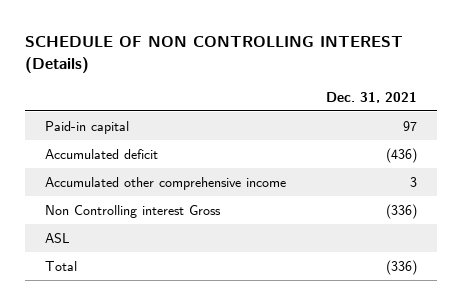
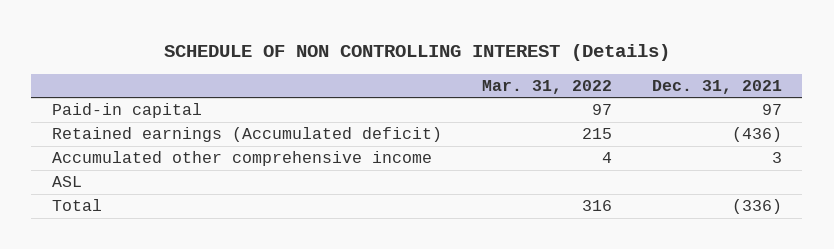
none -> [481,79,612,94] Mar. 31, 2022
[45,149,159,160] Accumulated deficit -> [51,127,442,143] Retained earnings (Accumulated deficit)
[45,205,222,219] Non Controlling interest Gross -> none

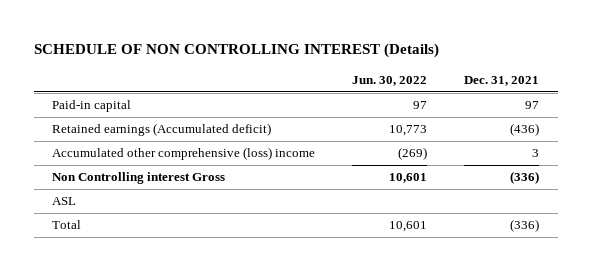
[481,79,612,94] Mar. 31, 2022 -> none
none -> [352,76,428,87] Jun. 30, 2022
[51,151,432,167] Accumulated other comprehensive income -> [52,147,316,161] Accumulated other comprehensive (loss) income
none -> [52,172,226,185] Non Controlling interest Gross

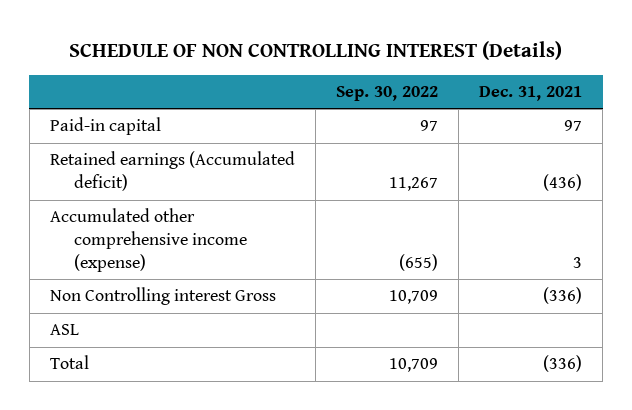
[352,76,428,87] Jun. 30, 2022 -> none
none -> [335,86,438,102] Sep. 30, 2022
[52,147,316,161] Accumulated other comprehensive (loss) income -> [49,208,248,273] Accumulated other comprehensive income (expense)

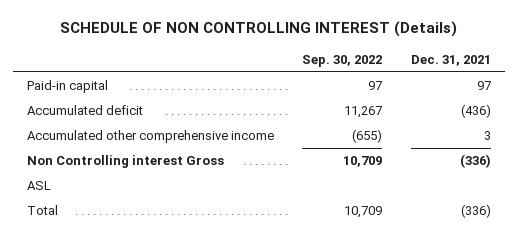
[49,151,295,192] Retained earnings (Accumulated deficit) -> [27,105,144,116] Accumulated deficit
[49,208,248,273] Accumulated other comprehensive income (expense) -> [27,130,275,144] Accumulated other comprehensive income

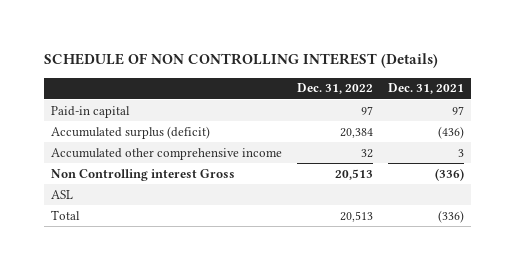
[302,54,383,67] Sep. 30, 2022 -> none
none -> [297,83,374,95] Dec. 31, 2022
[27,105,144,116] Accumulated deficit -> [51,125,211,139] Accumulated surplus (deficit)

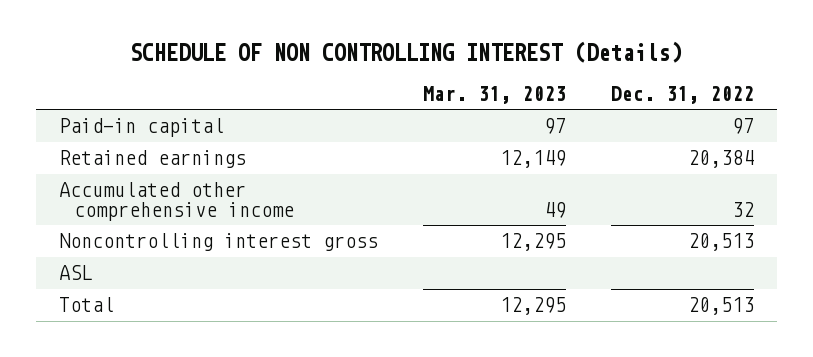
[387,83,464,95] Dec. 31, 2021 -> none
none -> [422,85,566,104] Mar. 31, 2023
[51,125,211,139] Accumulated surplus (deficit) -> [58,150,246,169] Retained earnings
[51,168,236,181] Non Controlling interest Gross -> [58,233,378,252] Noncontrolling interest gross

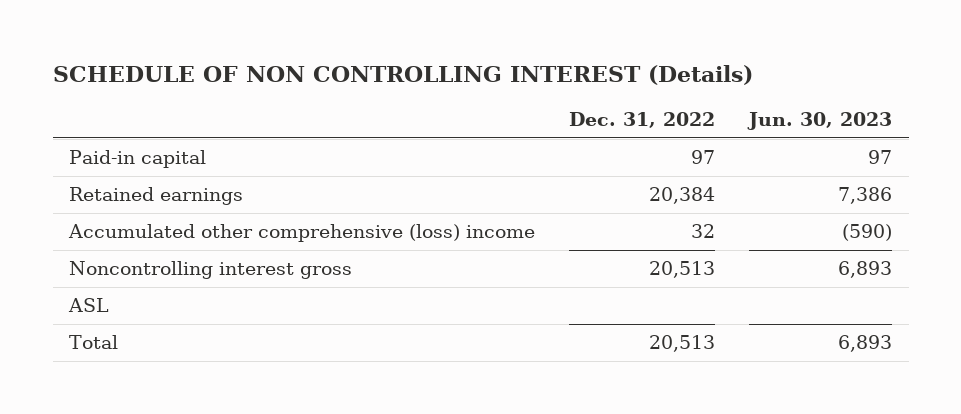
[422,85,566,104] Mar. 31, 2023 -> none
none -> [746,111,892,130] Jun. 30, 2023
[58,182,294,221] Accumulated other comprehensive income -> [68,224,536,243] Accumulated other comprehensive (loss) income

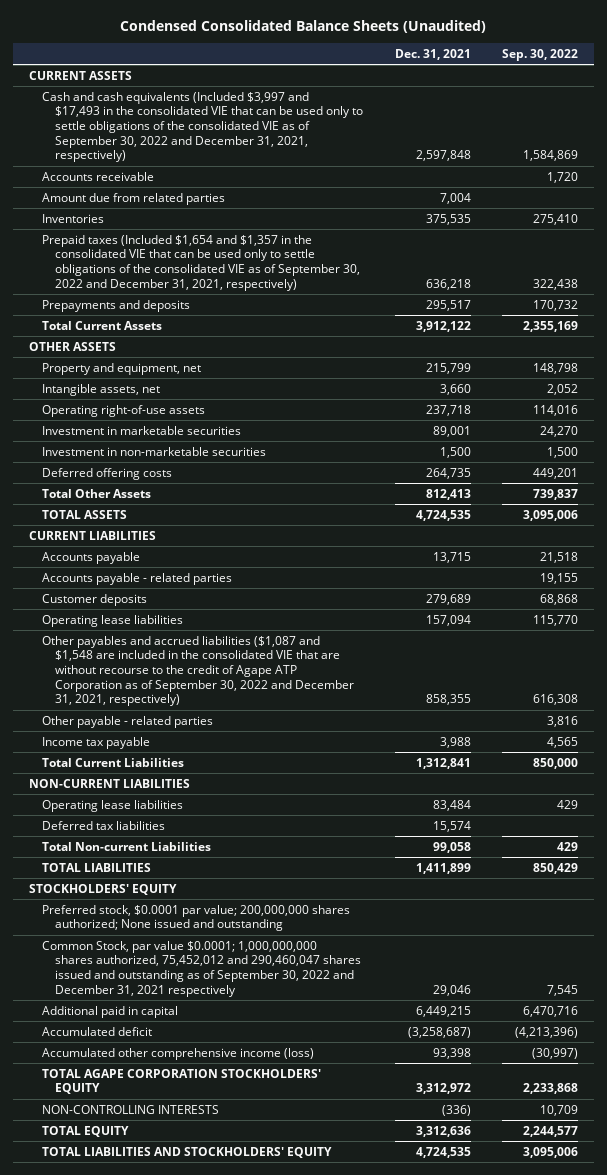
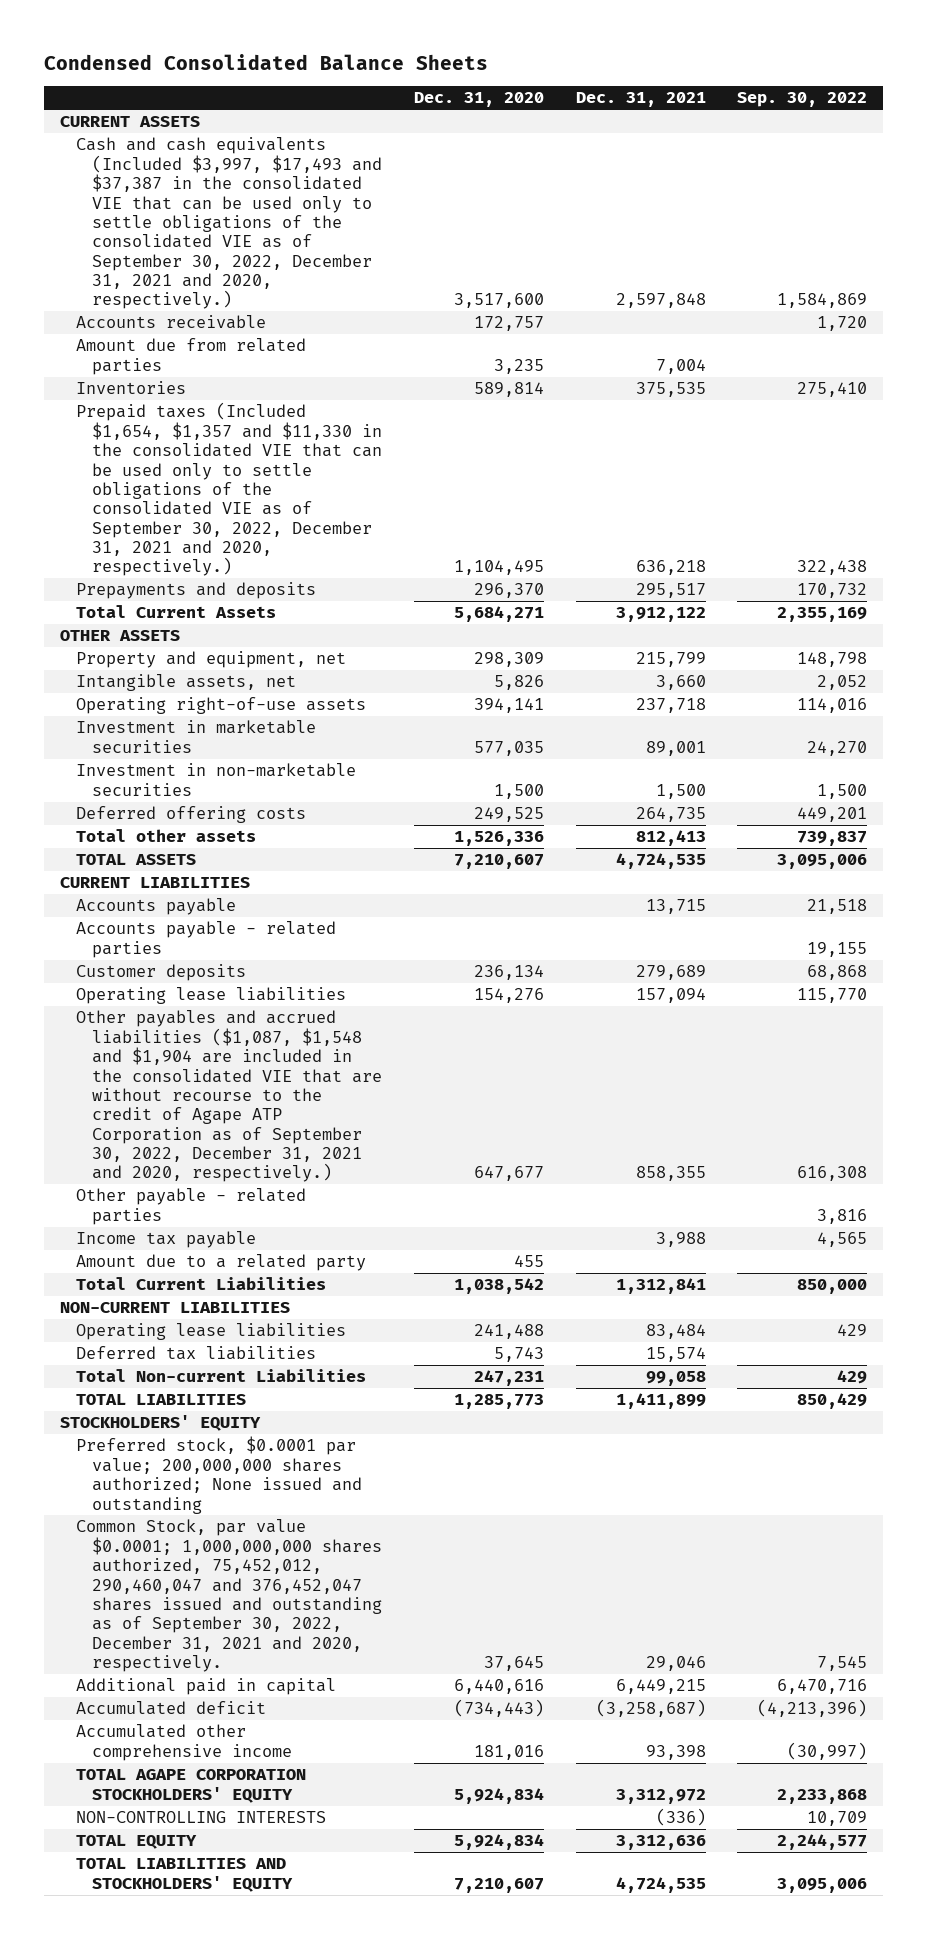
[120,20,487,34] Condensed Consolidated Balance Sheets (Unaudited) -> [44,53,489,70] Condensed Consolidated Balance Sheets
none -> [414,92,545,108] Dec. 31, 2020
[41,91,363,163] Cash and cash equivalents (Included $3,997 and $17,493 in the consolidated VIE that can be used only to settle obligations of the consolidated VIE as of September 30, 2022 and December 31, 2021, respectively) -> [76,137,383,310] Cash and cash equivalents (Included $3,997, $17,493 and $37,387 in the consolidated VIE that can be used only to settle obligations of the consolidated VIE as of September 30, 2022, December 31, 2021 and 2020, respectively.)
[41,234,360,291] Prepaid taxes (Included $1,654 and $1,357 in the consolidated VIE that can be used only to settle obligations of the consolidated VIE as of September 30, 2022 and December 31, 2021, respectively) -> [76,402,383,577] Prepaid taxes (Included $1,654, $1,357 and $11,330 in the consolidated VIE that can be used only to settle obligations of the consolidated VIE as of September 30, 2022, December 31, 2021 and 2020, respectively.)
[41,488,151,498] Total Other Assets -> [76,829,257,843] Total other assets
[41,635,354,707] Other payables and accrued liabilities ($1,087 and $1,548 are included in the consolidated VIE that are without recourse to the credit of Agape ATP Corporation as of September 30, 2022 and December 31, 2021, respectively) -> [76,1010,383,1183] Other payables and accrued liabilities ($1,087, $1,548 and $1,904 are included in the consolidated VIE that are without recourse to the credit of Agape ATP Corporation as of September 30, 2022, December 31, 2021 and 2020, respectively.)
none -> [76,1254,367,1272] Amount due to a related party
[41,940,361,997] Common Stock, par value $0.0001; 1,000,000,000 shares authorized, 75,452,012 and 290,460,047 shares issued and outstanding as of September 30, 2022 and December 31, 2021 respectively -> [76,1519,383,1673] Common Stock, par value $0.0001; 1,000,000,000 shares authorized, 75,452,012, 290,460,047 and 376,452,047 shares issued and outstanding as of September 30, 2022, December 31, 2021 and 2020, respectively.
[41,1047,314,1060] Accumulated other comprehensive income (loss) -> [76,1724,293,1761] Accumulated other comprehensive income

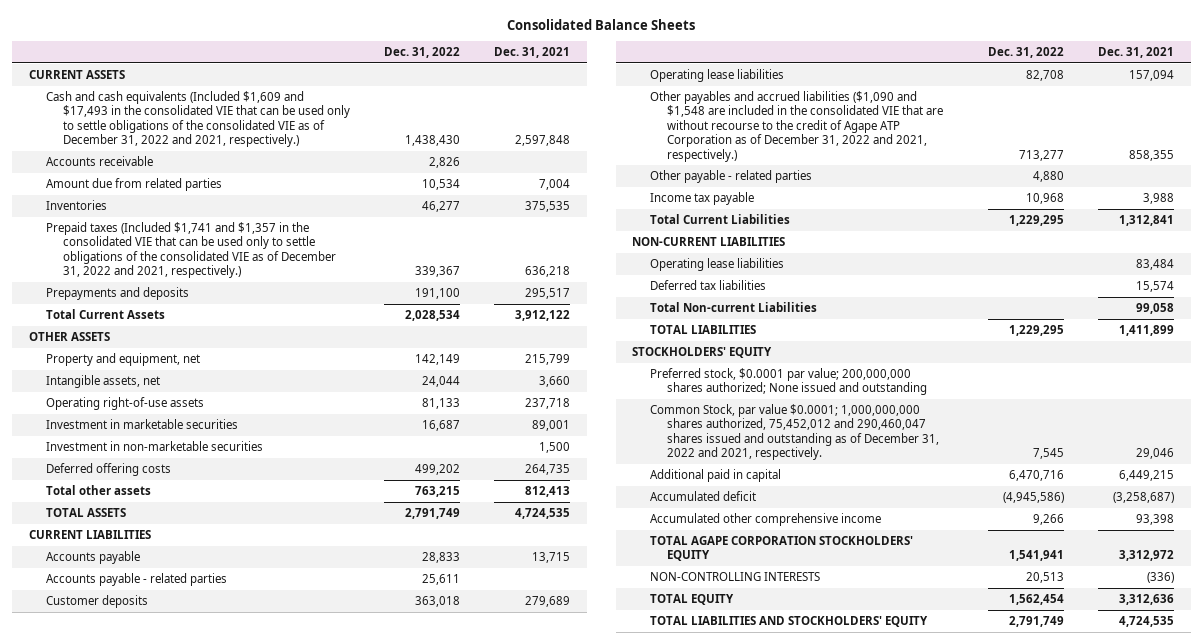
[44,53,489,70] Condensed Consolidated Balance Sheets -> [507,18,696,30] Consolidated Balance Sheets
[414,92,545,108] Dec. 31, 2020 -> none
[737,92,868,108] Sep. 30, 2022 -> none
none -> [384,46,461,58] Dec. 31, 2022
[76,137,383,310] Cash and cash equivalents (Included $3,997, $17,493 and $37,387 in the consolidated VIE that can be used only to settle obligations of the consolidated VIE as of September 30, 2022, December 31, 2021 and 2020, respectively.) -> [45,90,351,148] Cash and cash equivalents (Included $1,609 and $17,493 in the consolidated VIE that can be used only to settle obligations of the consolidated VIE as of December 31, 2022 and 2021, respectively.)
[76,402,383,577] Prepaid taxes (Included $1,654, $1,357 and $11,330 in the consolidated VIE that can be used only to settle obligations of the consolidated VIE as of September 30, 2022, December 31, 2021 and 2020, respectively.) -> [45,221,337,279] Prepaid taxes (Included $1,741 and $1,357 in the consolidated VIE that can be used only to settle obligations of the consolidated VIE as of December 31, 2022 and 2021, respectively.)
[76,1010,383,1183] Other payables and accrued liabilities ($1,087, $1,548 and $1,904 are included in the consolidated VIE that are without recourse to the credit of Agape ATP Corporation as of September 30, 2022, December 31, 2021 and 2020, respectively.) -> [649,90,944,162] Other payables and accrued liabilities ($1,090 and $1,548 are included in the consolidated VIE that are without recourse to the credit of Agape ATP Corporation as of December 31, 2022 and 2021, respectively.)
[76,1254,367,1272] Amount due to a related party -> none
[76,1519,383,1673] Common Stock, par value $0.0001; 1,000,000,000 shares authorized, 75,452,012, 290,460,047 and 376,452,047 shares issued and outstanding as of September 30, 2022, December 31, 2021 and 2020, respectively. -> [649,403,940,461] Common Stock, par value $0.0001; 1,000,000,000 shares authorized, 75,452,012 and 290,460,047 shares issued and outstanding as of December 31, 2022 and 2021, respectively.

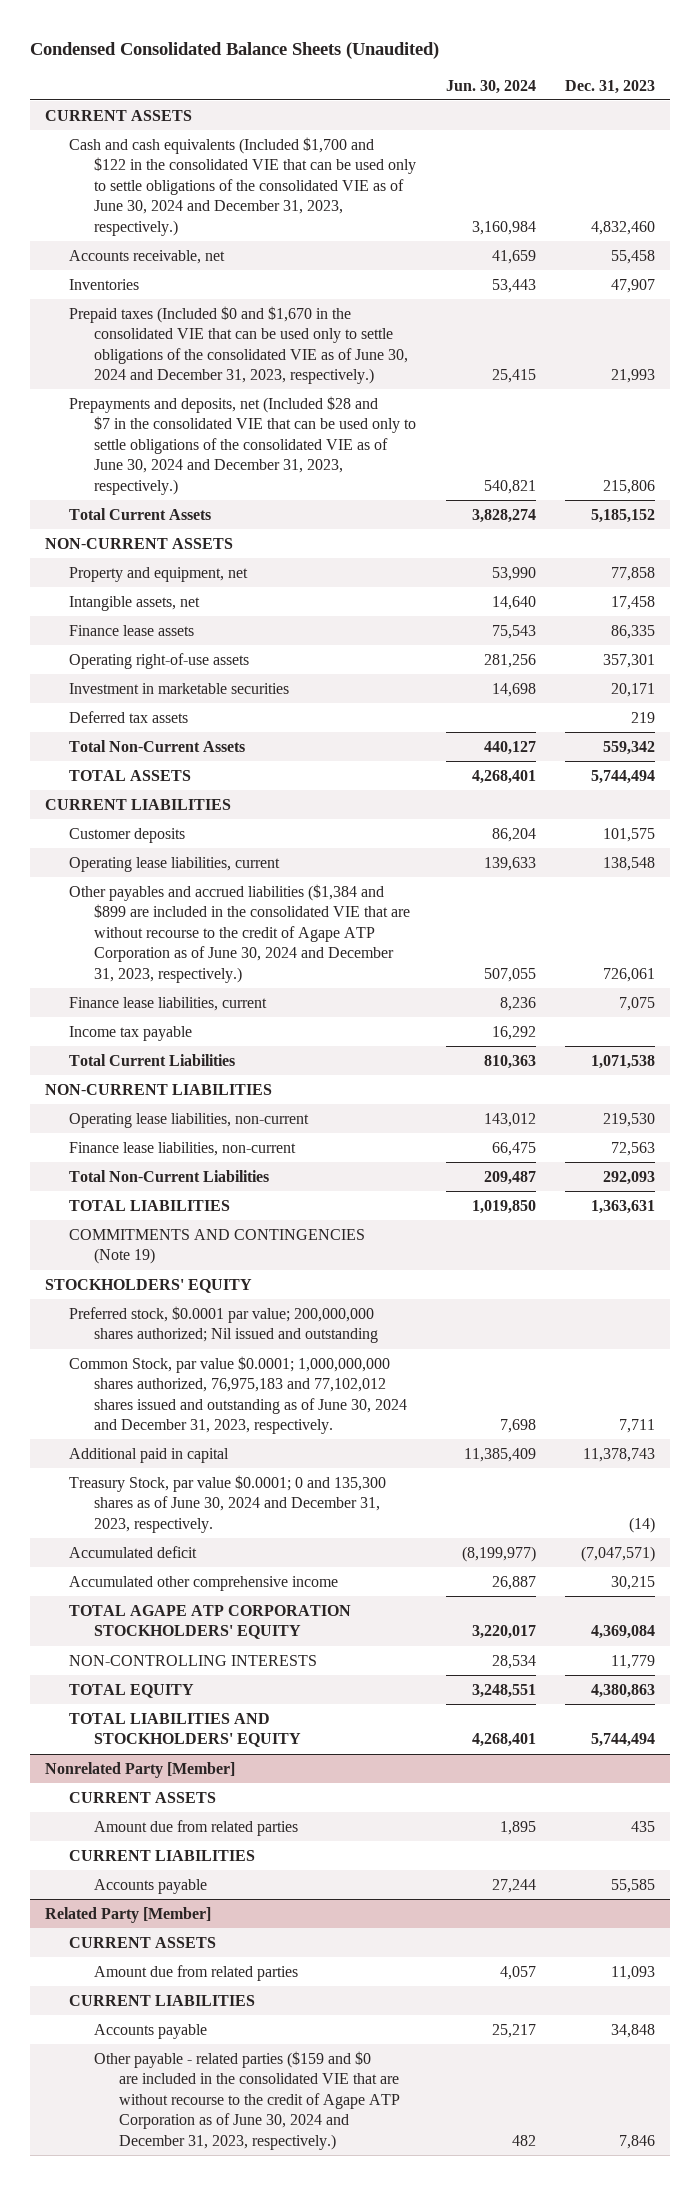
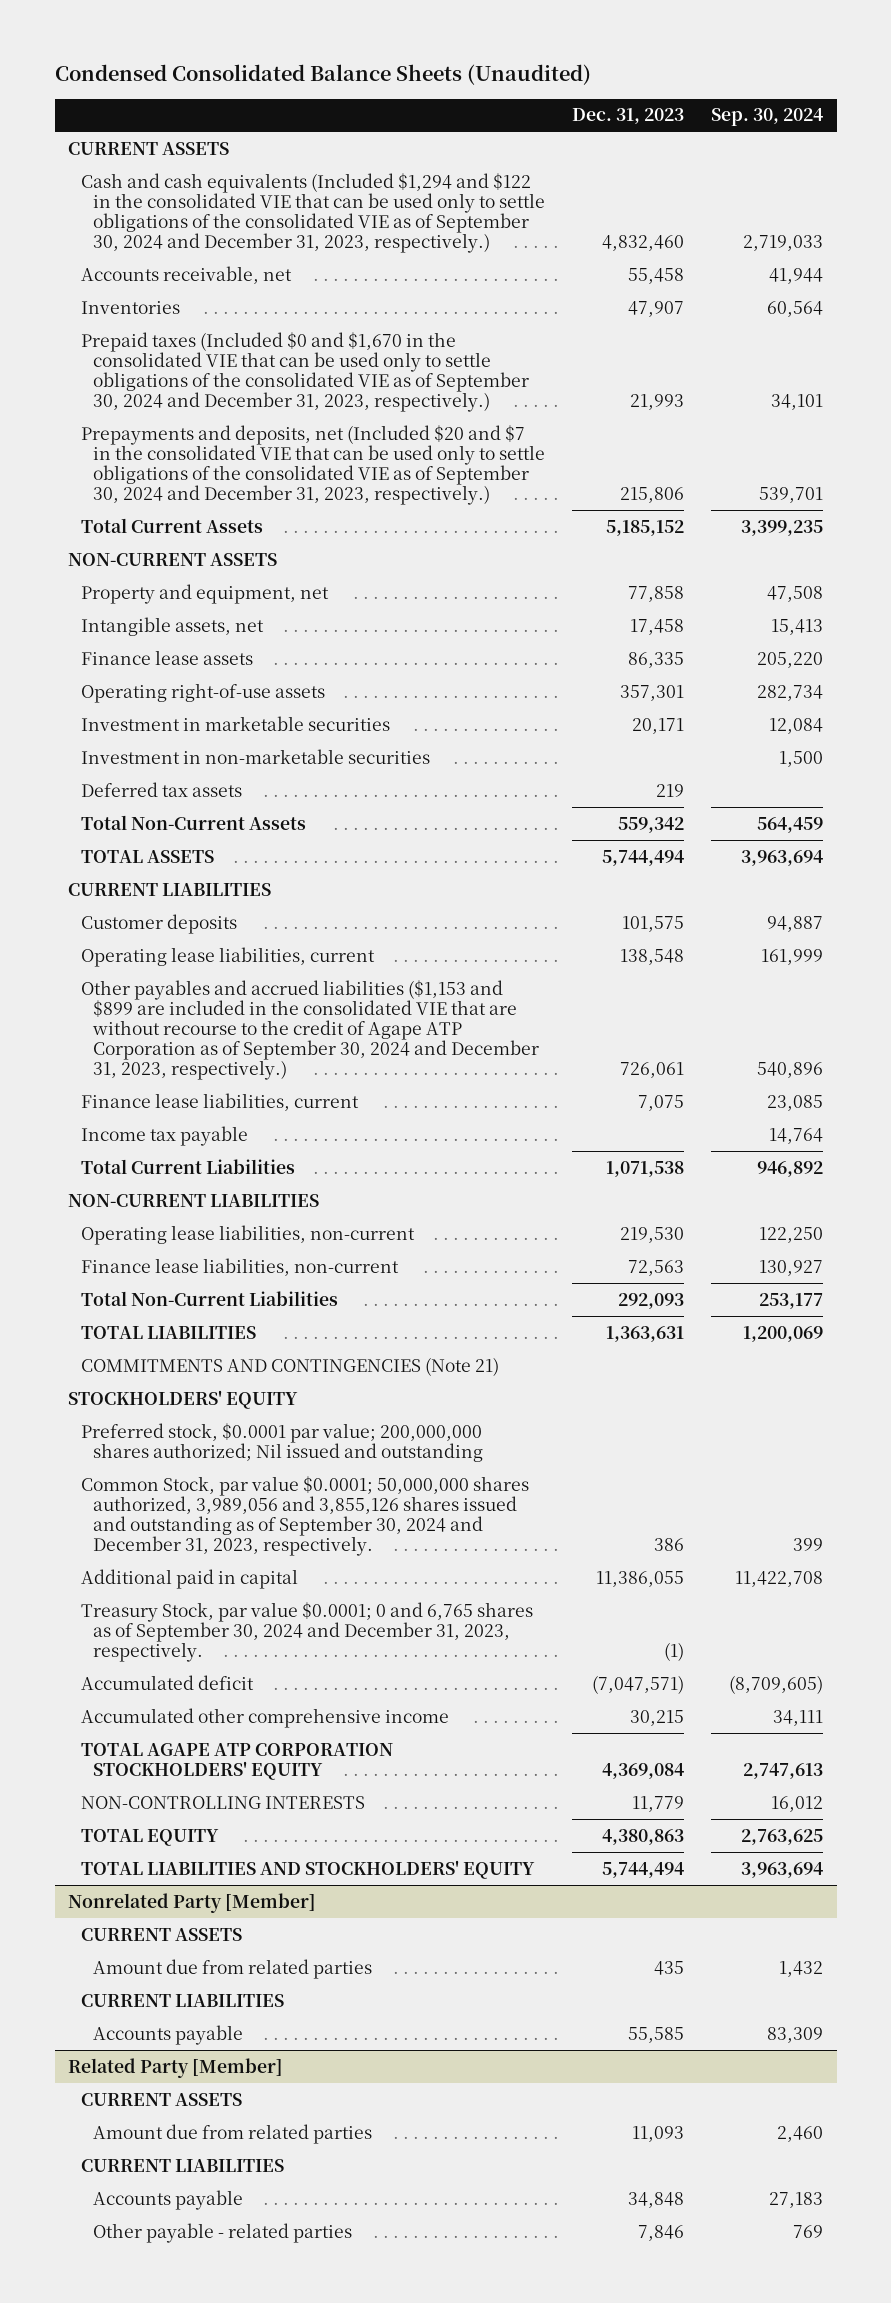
[445,79,536,94] Jun. 30, 2024 -> none
none -> [711,108,824,127] Sep. 30, 2024
[69,136,417,236] Cash and cash equivalents (Included $1,700 and $122 in the consolidated VIE that can be used only to settle obligations of the consolidated VIE as of June 30, 2024 and December 31, 2023, respectively.) -> [80,172,546,254] Cash and cash equivalents (Included $1,294 and $122 in the consolidated VIE that can be used only to settle obligations of the consolidated VIE as of September 30, 2024 and December 31, 2023, respectively.)
[69,305,409,385] Prepaid taxes (Included $0 and $1,670 in the consolidated VIE that can be used only to settle obligations of the consolidated VIE as of June 30, 2024 and December 31, 2023, respectively.) -> [80,331,530,413] Prepaid taxes (Included $0 and $1,670 in the consolidated VIE that can be used only to settle obligations of the consolidated VIE as of September 30, 2024 and December 31, 2023, respectively.)
[69,395,417,495] Prepayments and deposits, net (Included $28 and $7 in the consolidated VIE that can be used only to settle obligations of the consolidated VIE as of June 30, 2024 and December 31, 2023, respectively.) -> [80,424,546,506] Prepayments and deposits, net (Included $20 and $7 in the consolidated VIE that can be used only to settle obligations of the consolidated VIE as of September 30, 2024 and December 31, 2023, respectively.)
none -> [80,748,430,764] Investment in non-marketable securities
[69,883,411,983] Other payables and accrued liabilities ($1,384 and $899 are included in the consolidated VIE that are without recourse to the credit of Agape ATP Corporation as of June 30, 2024 and December 31, 2023, respectively.) -> [80,979,540,1081] Other payables and accrued liabilities ($1,153 and $899 are included in the consolidated VIE that are without recourse to the credit of Agape ATP Corporation as of September 30, 2024 and December 31, 2023, respectively.)
[69,1228,366,1265] COMMITMENTS AND CONTINGENCIES (Note 19) -> [80,1356,499,1376] COMMITMENTS AND CONTINGENCIES (Note 21)
[69,1355,408,1435] Common Stock, par value $0.0001; 1,000,000,000 shares authorized, 76,975,183 and 77,102,012 shares issued and outstanding as of June 30, 2024 and December 31, 2023, respectively. -> [80,1475,529,1557] Common Stock, par value $0.0001; 50,000,000 shares authorized, 3,989,056 and 3,855,126 shares issued and outstanding as of September 30, 2024 and December 31, 2023, respectively.
[619,1419,656,1434] 7,711 -> [654,1538,685,1552] 386
[583,1447,656,1462] 11,378,743 -> [596,1570,685,1587] 11,386,055
[69,1474,387,1533] Treasury Stock, par value $0.0001; 0 and 135,300 shares as of June 30, 2024 and December 31, 2023, respectively. -> [80,1601,533,1662] Treasury Stock, par value $0.0001; 0 and 6,765 shares as of September 30, 2024 and December 31, 2023, respectively.
[629,1516,656,1533] (14) -> [664,1641,685,1661] (1)
[94,2050,400,2150] Other payable - related parties ($159 and $0 are included in the consolidated VIE that are without recourse to the credit of Agape ATP Corporation as of June 30, 2024 and December 31, 2023, respectively.) -> [93,2222,353,2243] Other payable - related parties

